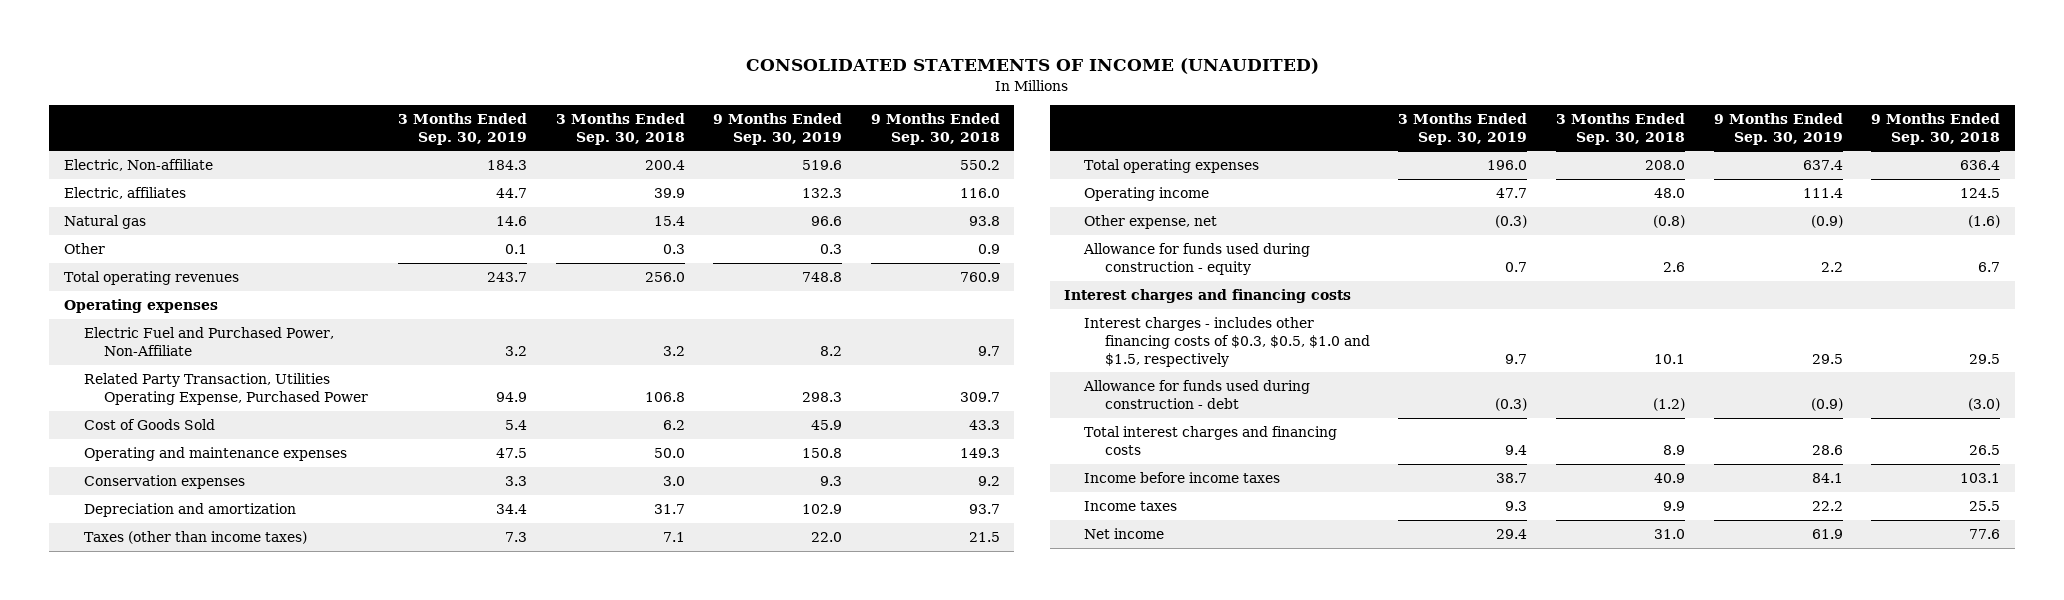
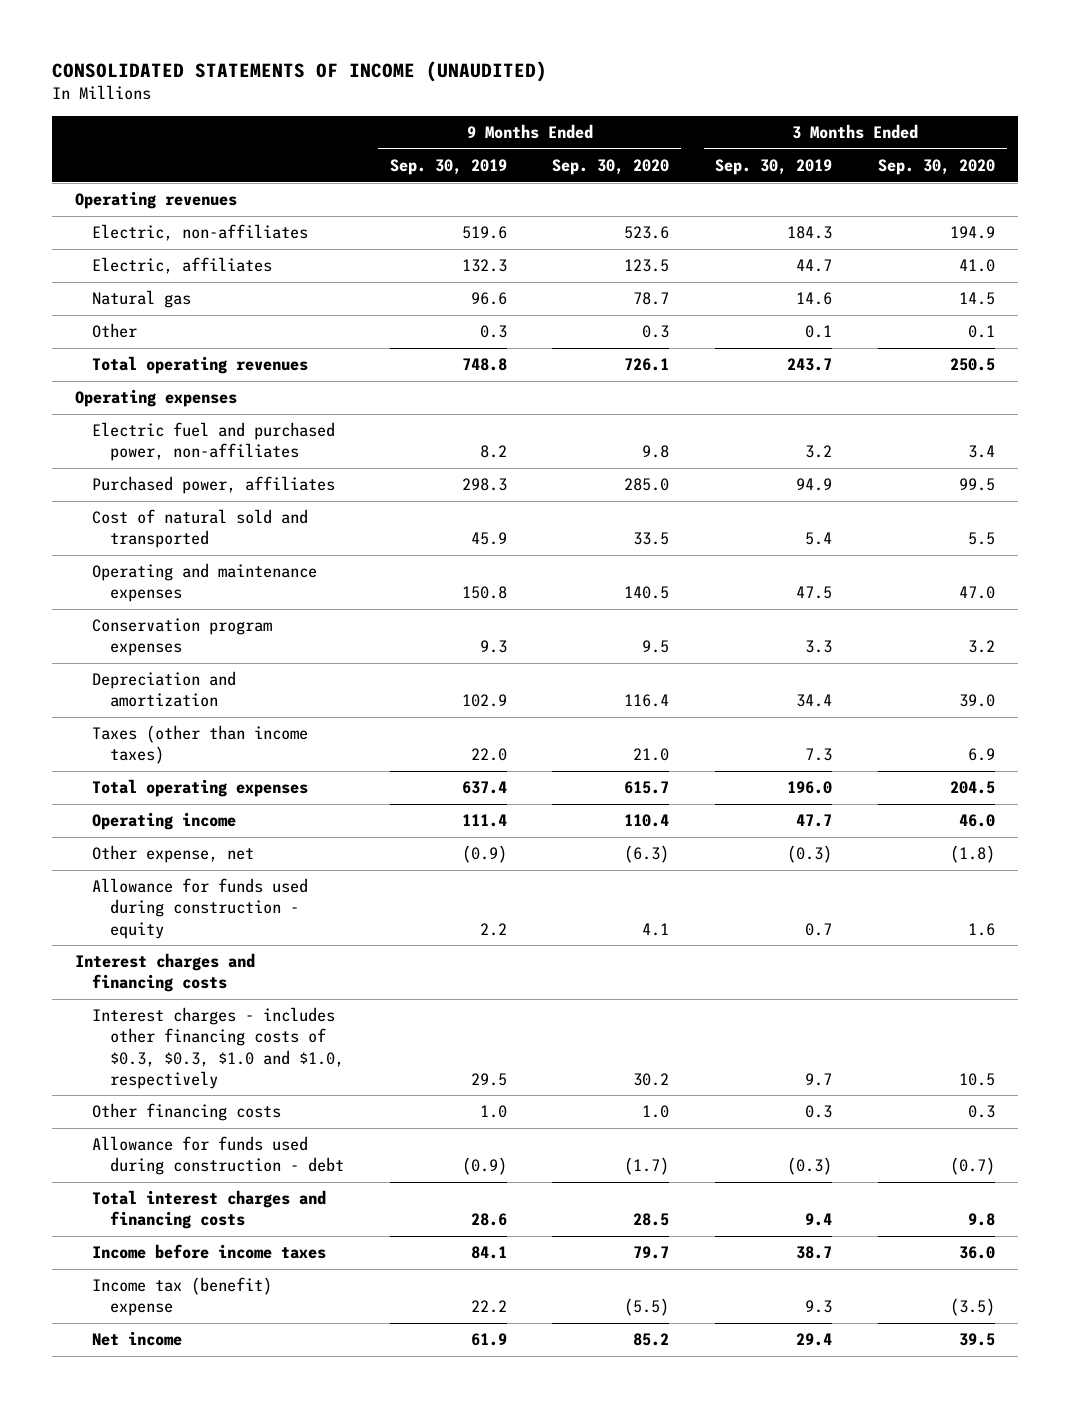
[555,112,685,145] 3 Months Ended Sep. 30, 2018 -> none
[870,112,1000,145] 9 Months Ended Sep. 30, 2018 -> none
none -> [552,159,670,176] Sep. 30, 2020
none -> [878,159,996,176] Sep. 30, 2020
none -> [74,191,237,210] Operating revenues
[63,159,213,172] Electric, Non-affiliate -> [92,224,309,242] Electric, non-affiliates
[83,327,334,356] Electric Fuel and Purchased Power, Non-Affiliate -> [92,422,336,462] Electric fuel and purchased power, non-affiliates
[83,373,369,405] Related Party Transaction, Utilities Operating Expense, Purchased Power -> [92,476,336,495] Purchased power, affiliates
[83,419,215,431] Cost of Goods Sold -> [92,509,309,549] Cost of natural sold and transported
[83,475,245,490] Conservation expenses -> [92,618,273,657] Conservation program expenses
[1084,317,1370,367] Interest charges - includes other financing costs of $0.3, $0.5, $1.0 and $1.5, respectively -> [92,1007,344,1089] Interest charges - includes other financing costs of $0.3, $0.3, $1.0 and $1.0, respectively
none -> [92,1103,282,1122] Other financing costs
[1084,501,1178,512] Income taxes -> [92,1277,273,1317] Income tax (benefit) expense

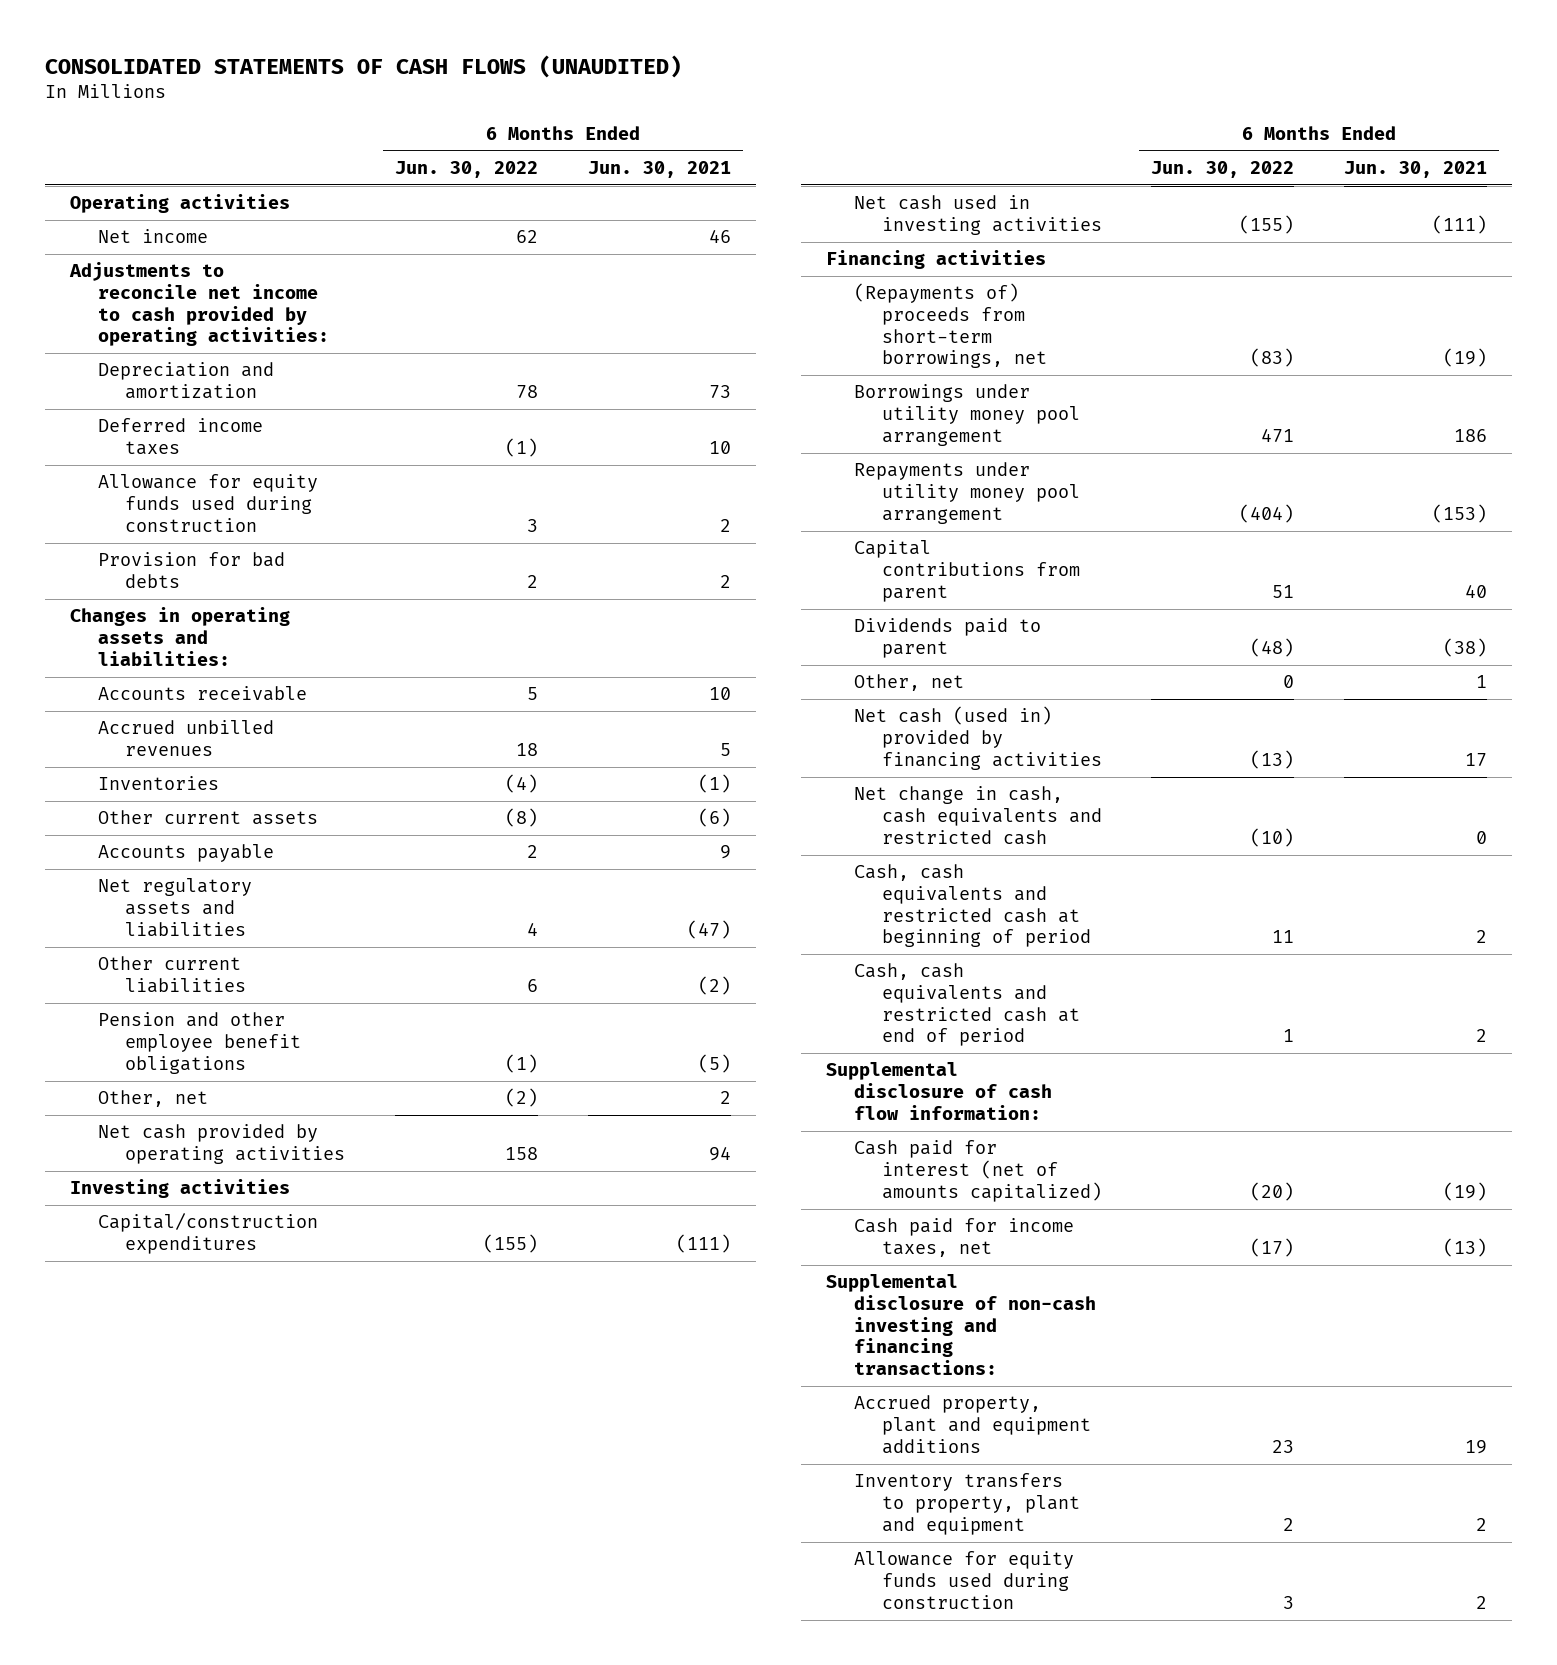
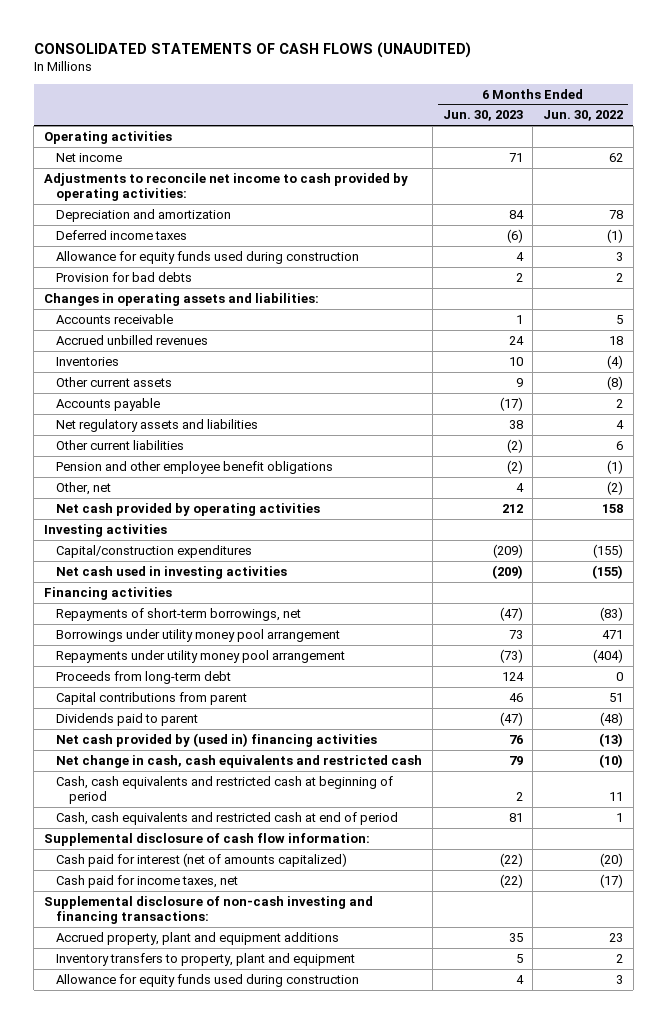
[587,160,731,178] Jun. 30, 2021 -> none
none -> [442,110,523,122] Jun. 30, 2023
[853,283,1047,369] (Repayments of) proceeds from short-term borrowings, net -> [56,607,302,621] Repayments of short-term borrowings, net
none -> [56,670,232,684] Proceeds from long-term debt
[853,674,964,692] Other, net -> none
[853,706,1102,770] Net cash (used in) provided by financing activities -> [56,732,378,747] Net cash provided by (used in) financing activities

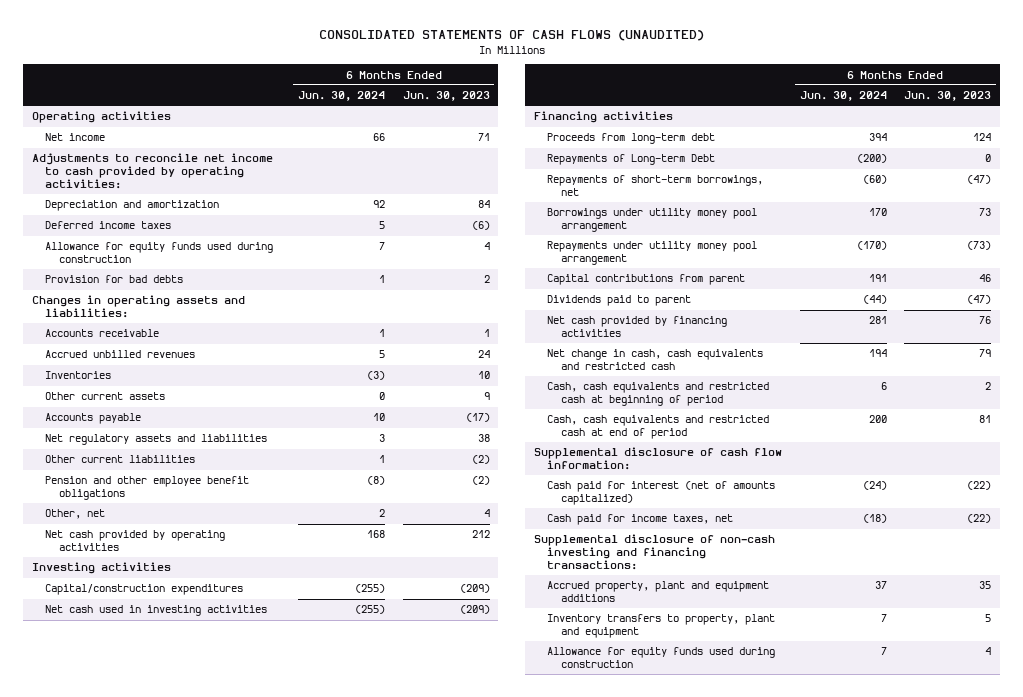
[542,110,623,122] Jun. 30, 2022 -> none
none -> [297,91,385,102] Jun. 30, 2024
[56,670,232,684] Proceeds from long-term debt -> [547,133,716,145] Proceeds from long-term debt
none -> [547,154,716,166] Repayments of Long-term Debt
[56,732,378,747] Net cash provided by (used in) financing activities -> [547,316,728,338] Net cash provided by financing activities

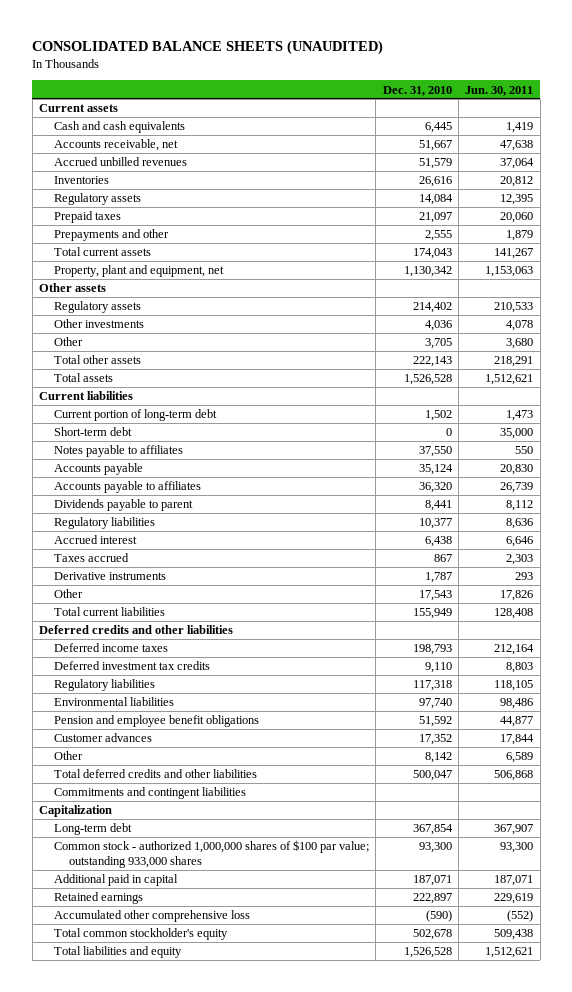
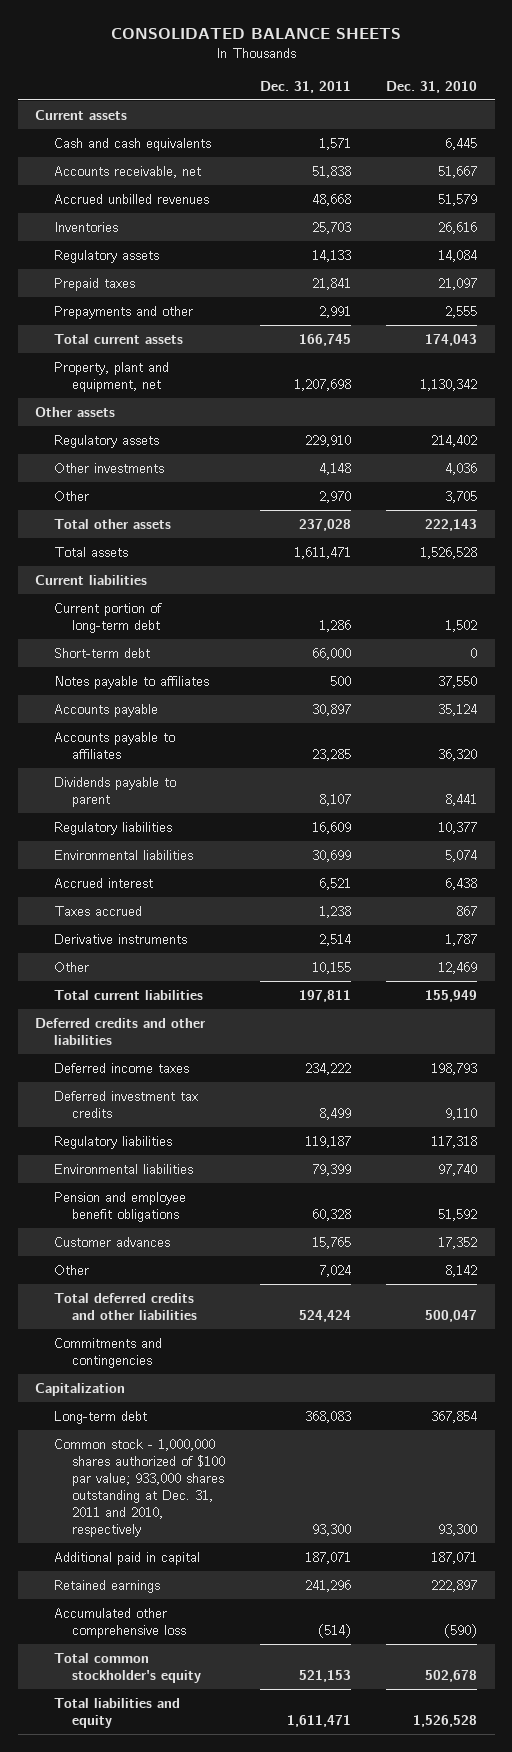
[32,40,384,56] CONSOLIDATED BALANCE SHEETS (UNAUDITED) -> [111,28,402,40] CONSOLIDATED BALANCE SHEETS
[465,85,534,96] Jun. 30, 2011 -> none
none -> [259,80,351,93] Dec. 31, 2011
none -> [53,849,193,860] Environmental liabilities
[418,590,452,602] 17,543 -> [438,961,478,974] 12,469
[53,787,246,800] Commitments and contingent liabilities -> [53,1337,162,1368] Commitments and contingencies
[53,840,369,868] Common stock - authorized 1,000,000 shares of $100 par value; outstanding 933,000 shares -> [53,1438,225,1538] Common stock - 1,000,000 shares authorized of $100 par value; 933,000 shares outstanding at Dec. 31, 2011 and 2010, respectively

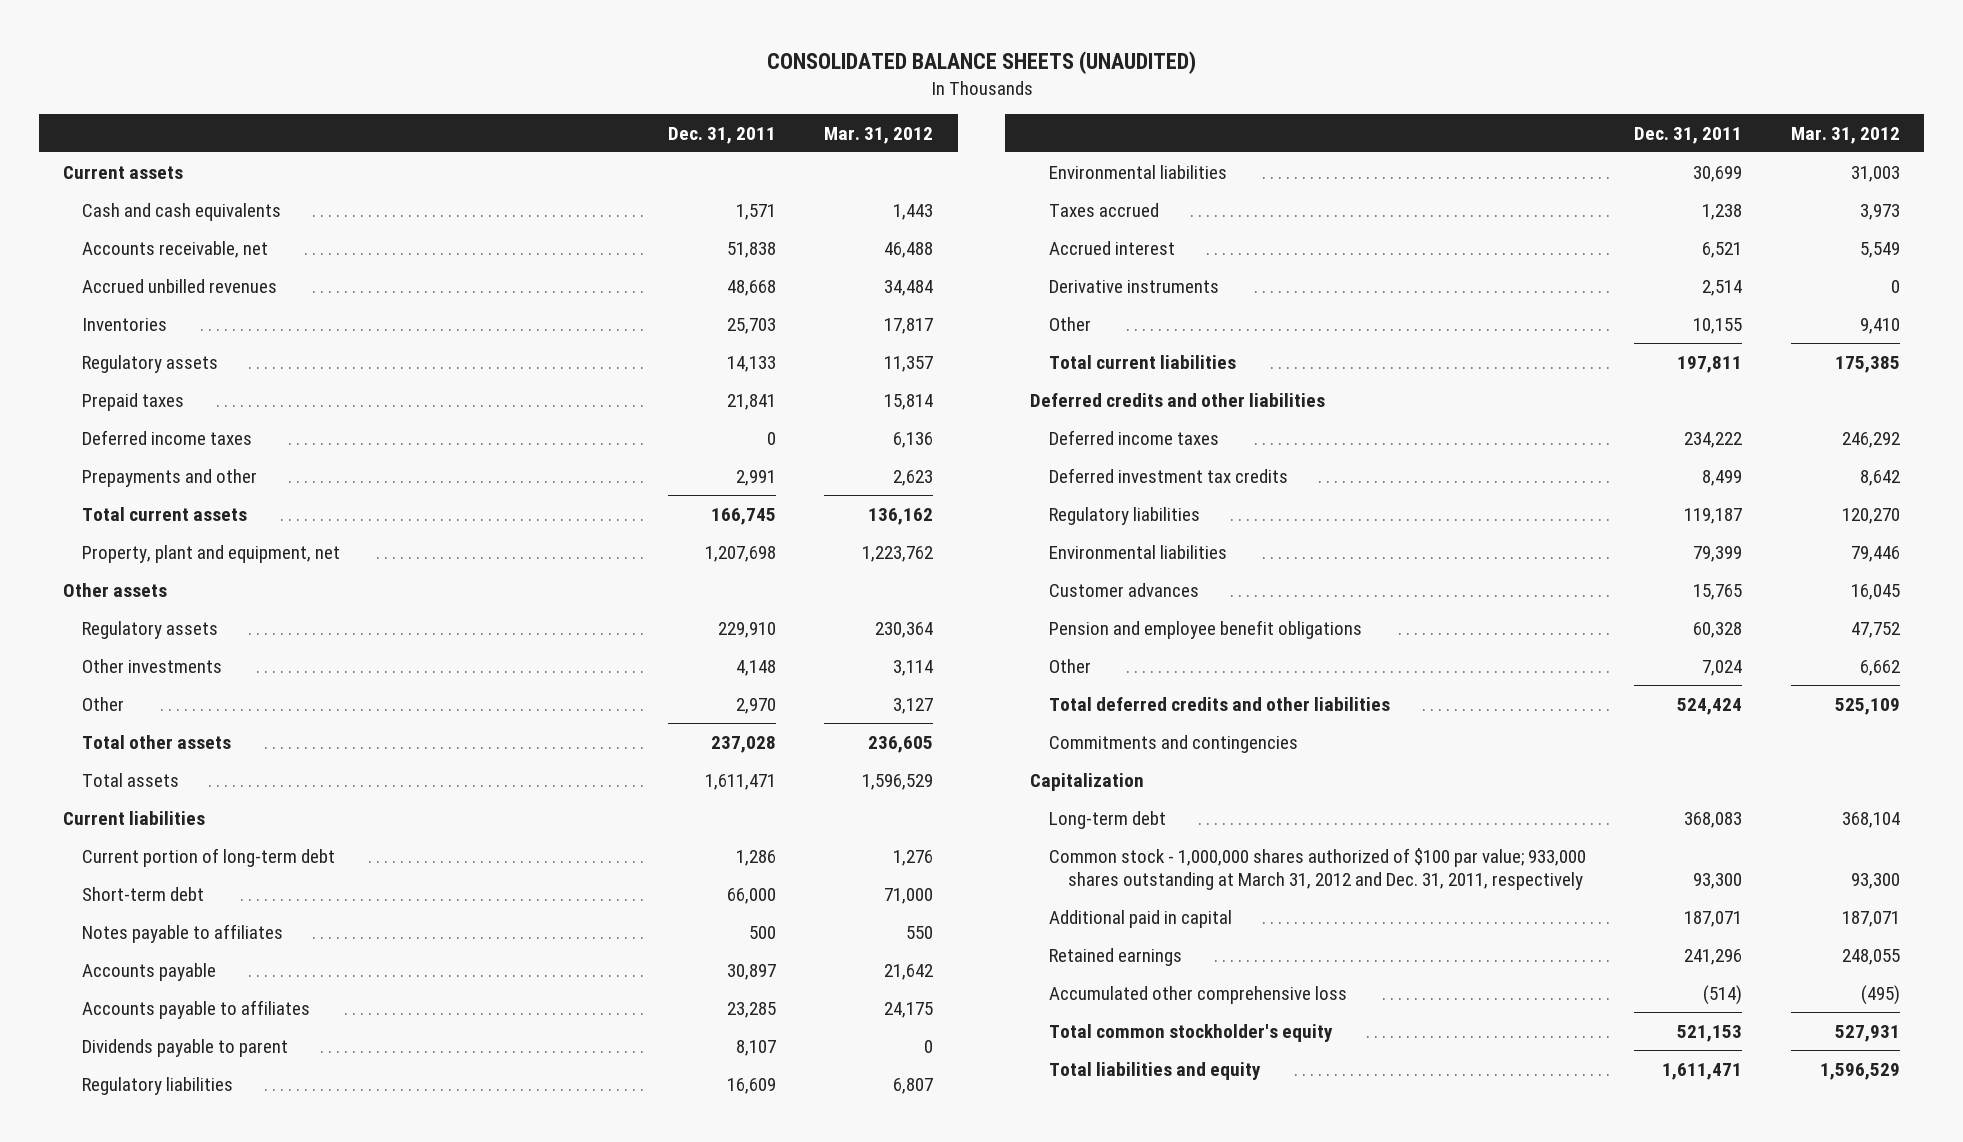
[111,28,402,40] CONSOLIDATED BALANCE SHEETS -> [766,50,1196,74] CONSOLIDATED BALANCE SHEETS (UNAUDITED)
[386,80,478,93] Dec. 31, 2010 -> none
none -> [824,126,934,144] Mar. 31, 2012
none -> [82,429,253,445] Deferred income taxes
[53,877,153,888] Accrued interest -> [1048,240,1175,255] Accrued interest
[53,1191,186,1222] Pension and employee benefit obligations -> [1048,619,1362,639] Pension and employee benefit obligations
[53,1438,225,1538] Common stock - 1,000,000 shares authorized of $100 par value; 933,000 shares outstanding at Dec. 31, 2011 and 2010, respectively -> [1048,847,1586,891] Common stock - 1,000,000 shares authorized of $100 par value; 933,000 shares outstanding at March 31, 2012 and Dec. 31, 2011, respectively

